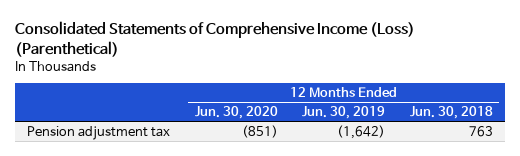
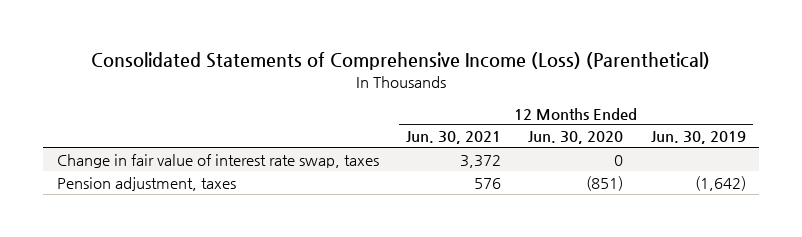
[409,106,493,120] Jun. 30, 2018 -> none
none -> [405,131,501,145] Jun. 30, 2021
none -> [56,153,379,168] Change in fair value of interest rate swap, taxes
[26,126,170,141] Pension adjustment tax -> [56,176,236,191] Pension adjustment, taxes

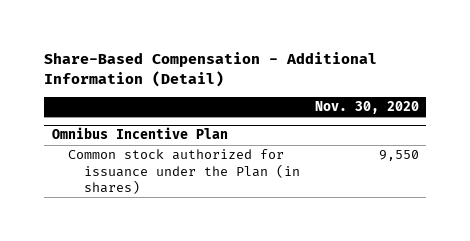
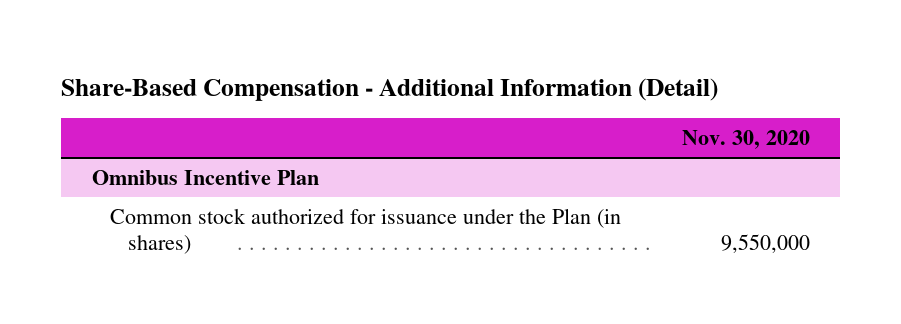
[378,150,419,162] 9,550 -> [720,234,810,254] 9,550,000

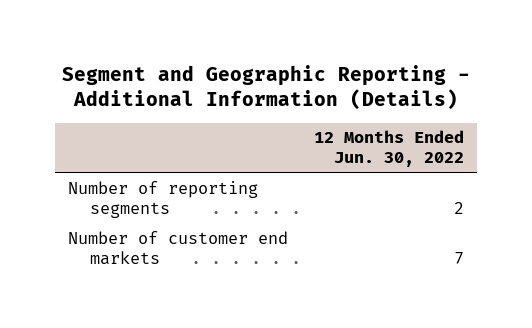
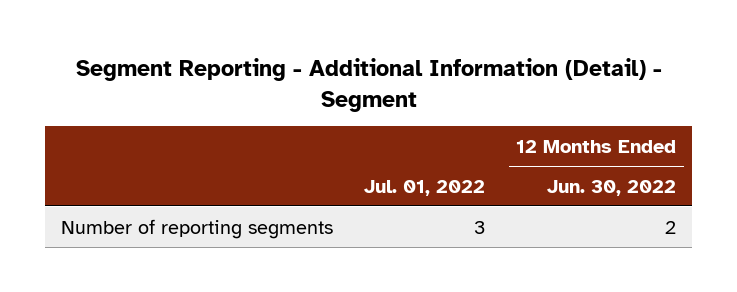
[62,64,471,111] Segment and Geographic Reporting - Additional Information (Details) -> [75,57,662,112] Segment Reporting - Additional Information (Detail) - Segment
none -> [364,179,486,196] Jul. 01, 2022
[68,230,289,265] Number of customer end markets -> none

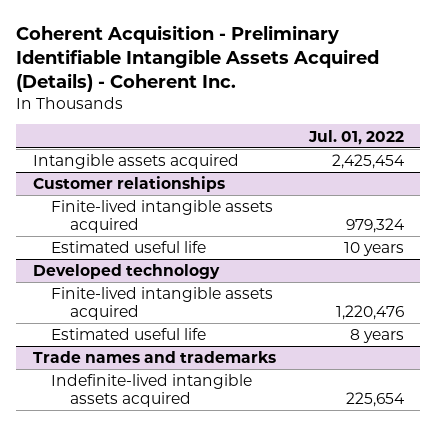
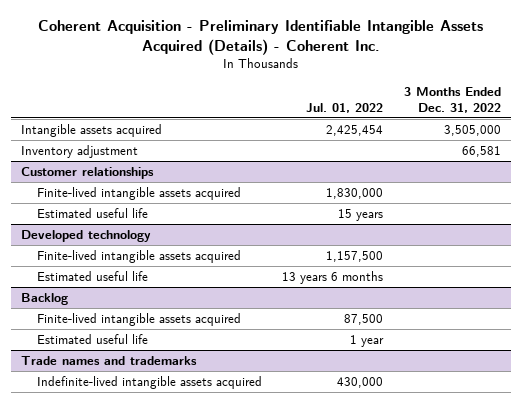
none -> [404,86,502,113] 3 Months Ended Dec. 31, 2022
none -> [21,144,139,158] Inventory adjustment
[345,218,405,234] 979,324 -> [326,187,384,199] 1,830,000
[343,242,404,257] 10 years -> [338,208,384,221] 15 years
[335,305,404,321] 1,220,476 -> [326,250,384,262] 1,157,500
[349,329,404,344] 8 years -> [282,270,384,284] 13 years 6 months
none -> [21,292,69,305] Backlog
none -> [36,312,241,326] Finite-lived intangible assets acquired
none -> [36,333,148,344] Estimated useful life
[345,392,405,408] 225,654 -> [337,376,384,388] 430,000

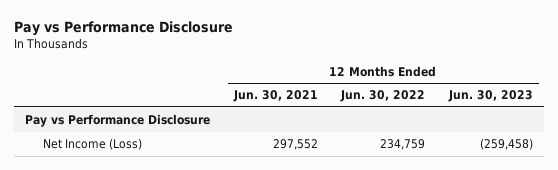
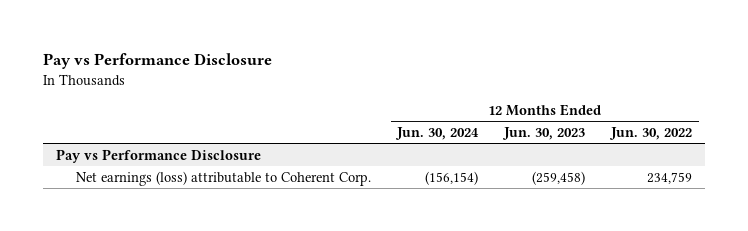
[232,90,318,103] Jun. 30, 2021 -> none
none -> [395,126,480,140] Jun. 30, 2024
[43,138,143,151] Net Income (Loss) -> [76,170,372,186] Net earnings (loss) attributable to Coherent Corp.

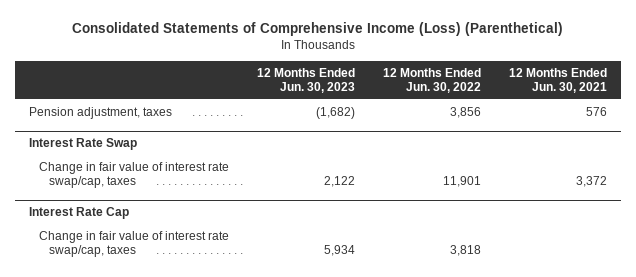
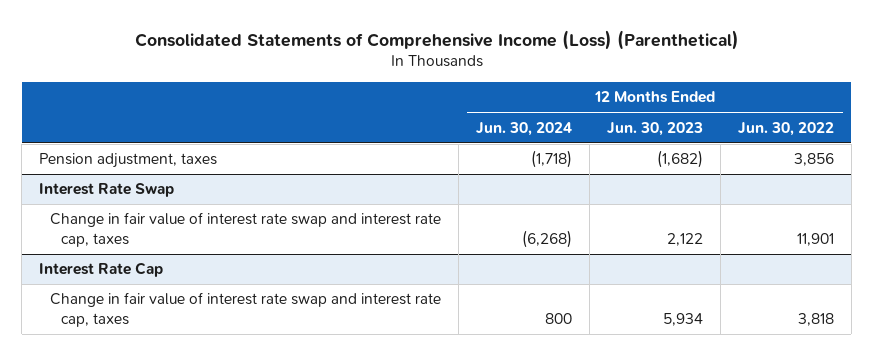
[508,67,607,93] 12 Months Ended Jun. 30, 2021 -> none
none -> [476,121,573,136] Jun. 30, 2024
[38,161,229,189] Change in fair value of interest rate swap/cap, taxes -> [50,212,442,247] Change in fair value of interest rate swap and interest rate cap, taxes
[38,230,229,258] Change in fair value of interest rate swap/cap, taxes -> [50,292,442,327] Change in fair value of interest rate swap and interest rate cap, taxes

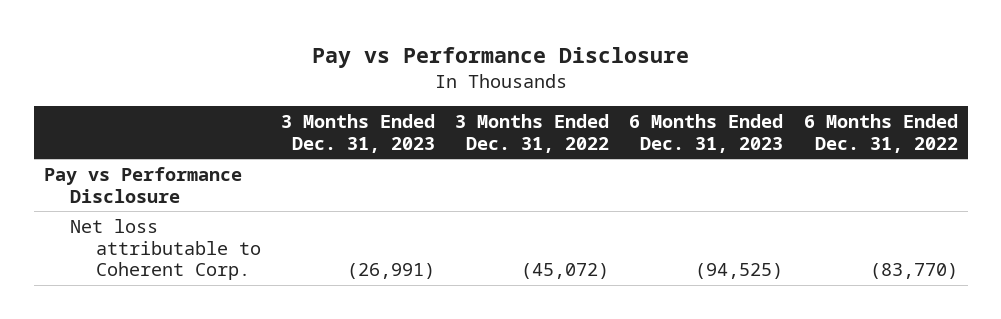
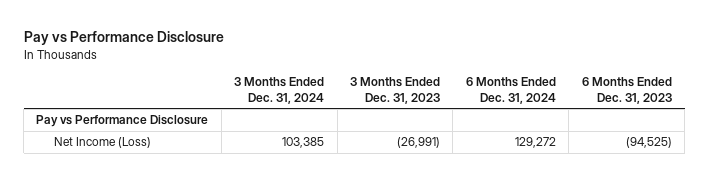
[455,113,610,153] 3 Months Ended Dec. 31, 2022 -> none
[803,113,958,153] 6 Months Ended Dec. 31, 2022 -> none
none -> [234,77,325,104] 3 Months Ended Dec. 31, 2024
none -> [465,77,556,104] 6 Months Ended Dec. 31, 2024
[70,218,262,281] Net loss attributable to Coherent Corp. -> [54,137,152,149] Net Income (Loss)

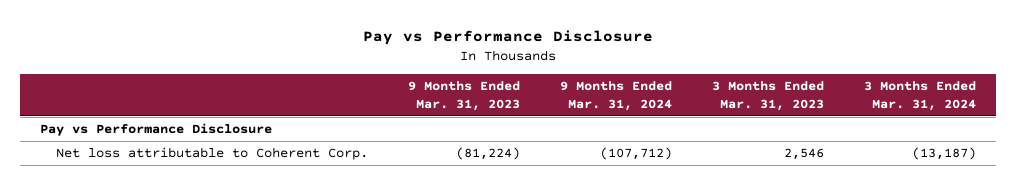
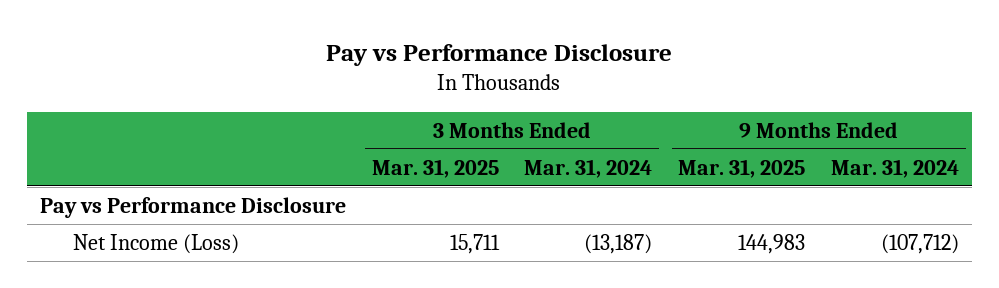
[407,81,520,111] 9 Months Ended Mar. 31, 2023 -> none
[712,81,825,111] 3 Months Ended Mar. 31, 2023 -> none
none -> [371,158,499,178] Mar. 31, 2025
none -> [678,158,806,178] Mar. 31, 2025
[55,147,368,161] Net loss attributable to Coherent Corp. -> [73,233,240,254] Net Income (Loss)

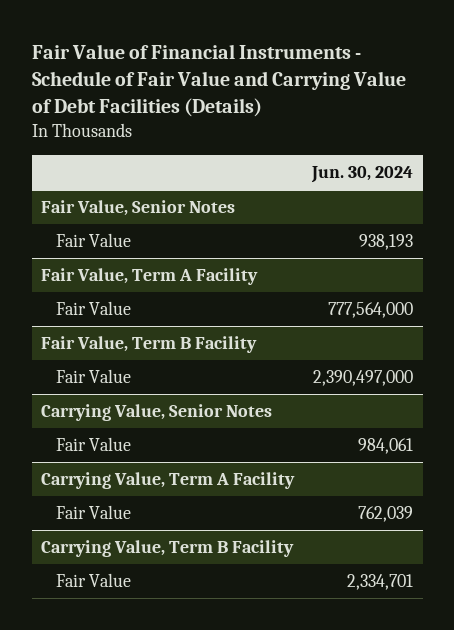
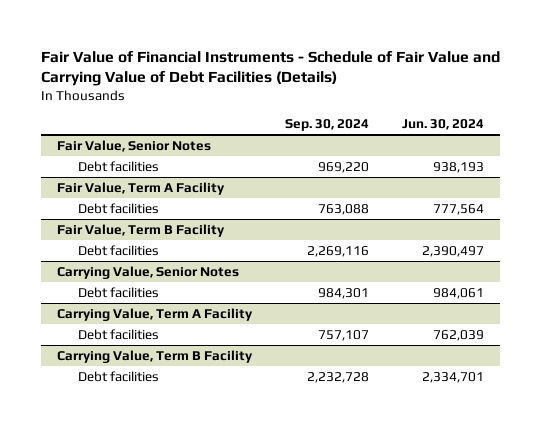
none -> [285,119,370,132] Sep. 30, 2024
[56,233,132,248] Fair Value -> [78,160,160,172] Debt facilities
[56,301,132,316] Fair Value -> none
none -> [78,202,160,214] Debt facilities
[56,369,132,384] Fair Value -> none
none -> [78,244,160,256] Debt facilities
[56,437,132,452] Fair Value -> [78,286,160,298] Debt facilities
[56,505,132,520] Fair Value -> [78,328,160,340] Debt facilities
[56,573,132,588] Fair Value -> [78,370,160,382] Debt facilities

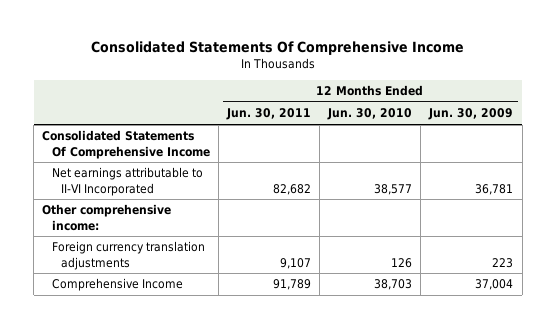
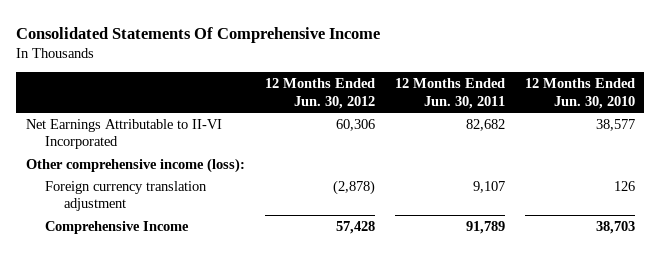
[428,108,514,121] Jun. 30, 2009 -> none
none -> [265,77,376,109] 12 Months Ended Jun. 30, 2012
[42,130,210,159] Consolidated Statements Of Comprehensive Income -> none
[51,167,203,196] Net earnings attributable to II-VI Incorporated -> [26,118,223,150] Net Earnings Attributable to II-VI Incorporated
[42,204,172,231] Other comprehensive income: -> [26,157,246,173] Other comprehensive income (loss):
[51,241,205,270] Foreign currency translation adjustments -> [45,180,208,212] Foreign currency translation adjustment

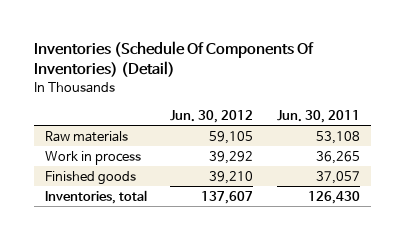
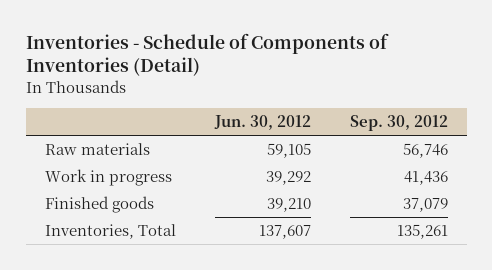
[33,41,314,78] Inventories (Schedule Of Components Of Inventories) (Detail) -> [25,32,389,77] Inventories - Schedule of Components of Inventories (Detail)
[276,110,360,124] Jun. 30, 2011 -> none
none -> [349,114,448,131] Sep. 30, 2012
[45,150,142,165] Work in process -> [44,169,172,187] Work in progress
[45,189,148,204] Inventories, total -> [44,224,176,240] Inventories, Total

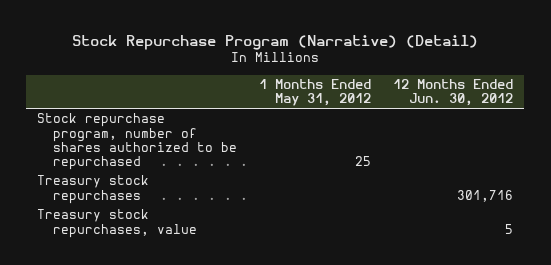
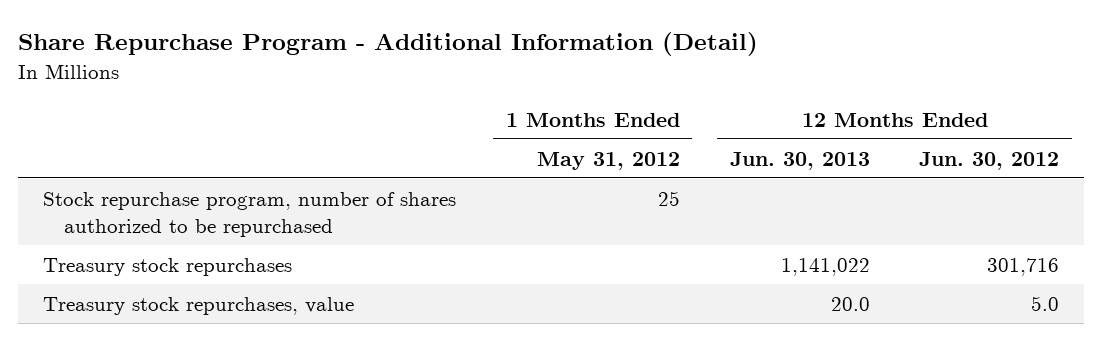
[72,34,479,50] Stock Repurchase Program (Narrative) (Detail) -> [17,32,758,57] Share Repurchase Program - Additional Information (Detail)
none -> [729,151,870,170] Jun. 30, 2013
[505,223,514,234] 5 -> [1031,295,1060,311] 5.0

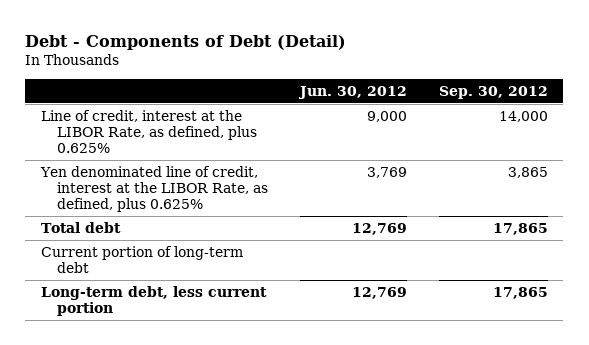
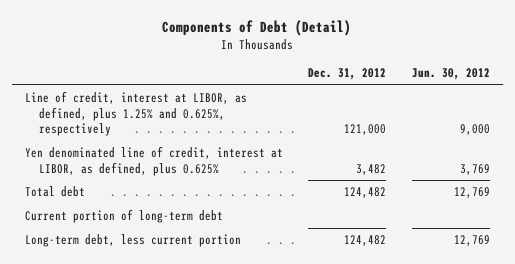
[25,34,347,50] Debt - Components of Debt (Detail) -> [162,19,352,36] Components of Debt (Detail)
[438,85,548,99] Sep. 30, 2012 -> none
none -> [308,68,387,81] Dec. 31, 2012
[41,109,257,154] Line of credit, interest at the LIBOR Rate, as defined, plus 0.625% -> [24,91,247,137] Line of credit, interest at LIBOR, as defined, plus 1.25% and 0.625%, respectively
[40,165,268,213] Yen denominated line of credit, interest at the LIBOR Rate, as defined, plus 0.625% -> [24,146,283,176] Yen denominated line of credit, interest at LIBOR, as defined, plus 0.625%

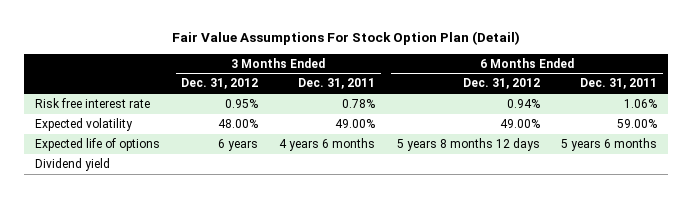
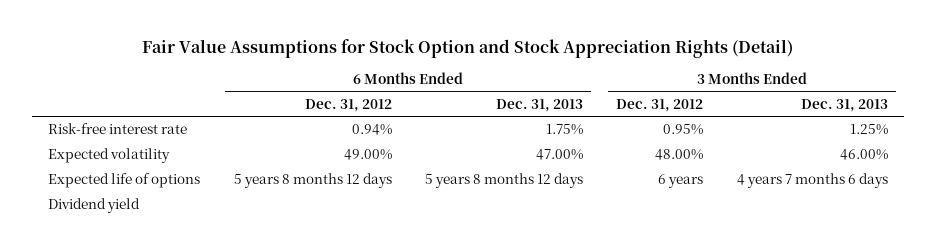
[171,31,520,46] Fair Value Assumptions For Stock Option Plan (Detail) -> [142,39,794,59] Fair Value Assumptions for Stock Option and Stock Appreciation Rights (Detail)
[298,78,376,90] Dec. 31, 2011 -> none
[580,78,658,90] Dec. 31, 2011 -> none
none -> [496,99,584,113] Dec. 31, 2013
none -> [800,99,888,113] Dec. 31, 2013
[34,97,150,108] Risk free interest rate -> [48,123,188,135] Risk-free interest rate

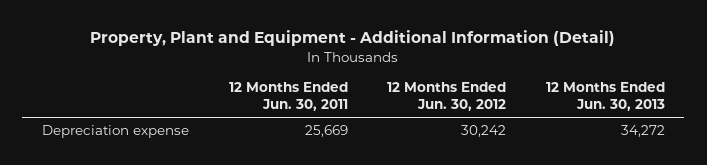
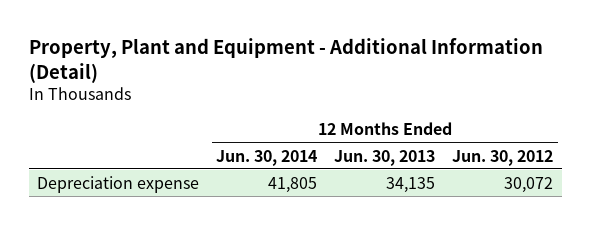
[228,82,348,112] 12 Months Ended Jun. 30, 2011 -> none
none -> [216,149,318,166] Jun. 30, 2014
[461,125,507,138] 30,242 -> [504,176,554,193] 30,072
[620,125,665,138] 34,272 -> [386,176,436,193] 34,135

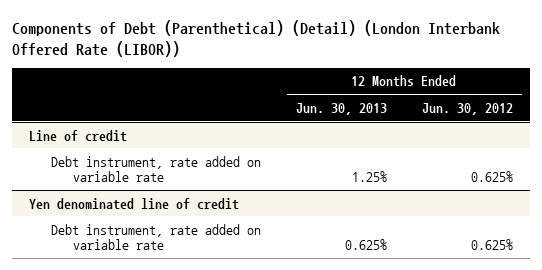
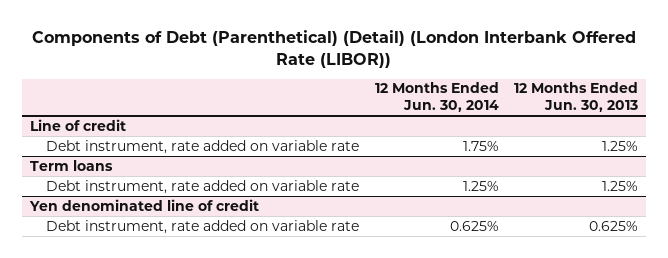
[421,102,513,115] Jun. 30, 2012 -> none
none -> [374,82,499,113] 12 Months Ended Jun. 30, 2014
none -> [29,159,113,171] Term loans
none -> [46,179,360,194] Debt instrument, rate added on variable rate

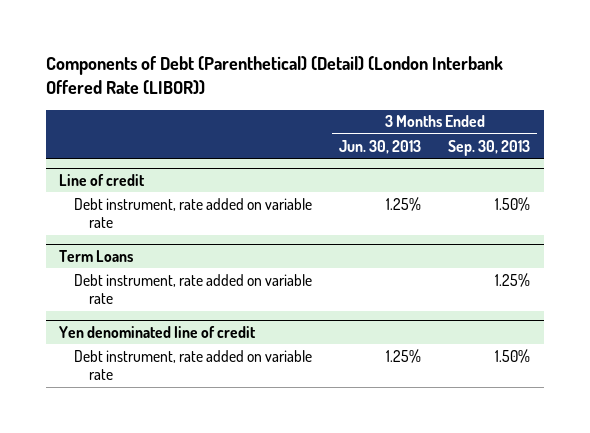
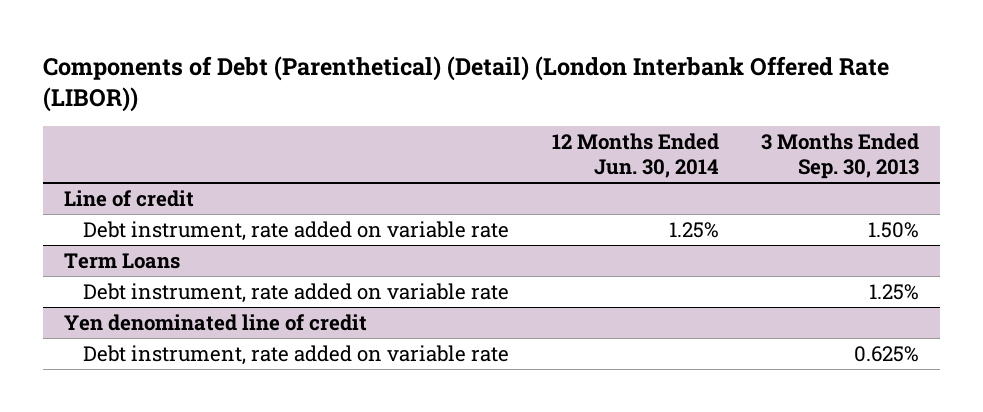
[339,139,422,154] Jun. 30, 2013 -> none
none -> [551,133,719,179] 12 Months Ended Jun. 30, 2014
[495,348,531,363] 1.50% -> [854,345,920,362] 0.625%

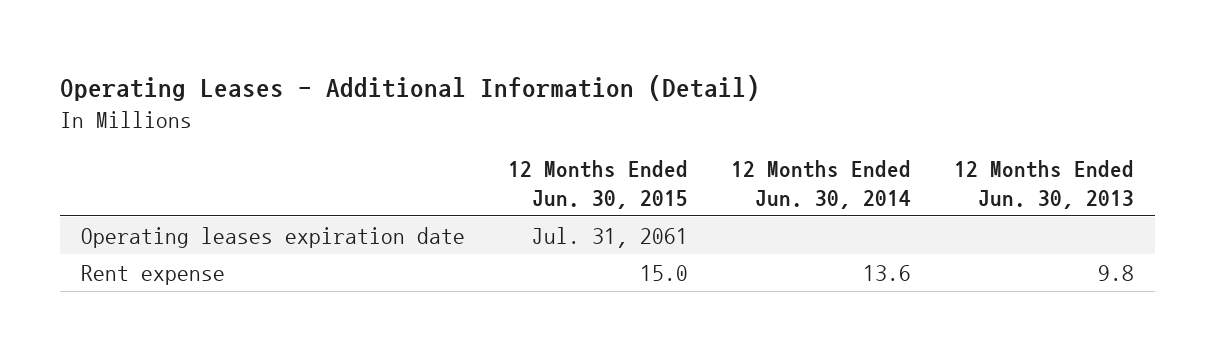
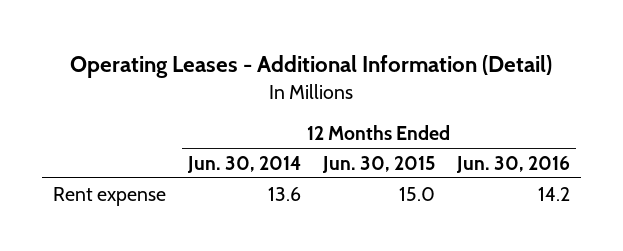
[953,159,1134,209] 12 Months Ended Jun. 30, 2013 -> none
none -> [456,155,571,173] Jun. 30, 2016
[81,226,466,248] Operating leases expiration date -> none

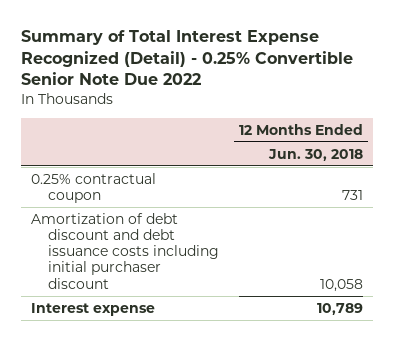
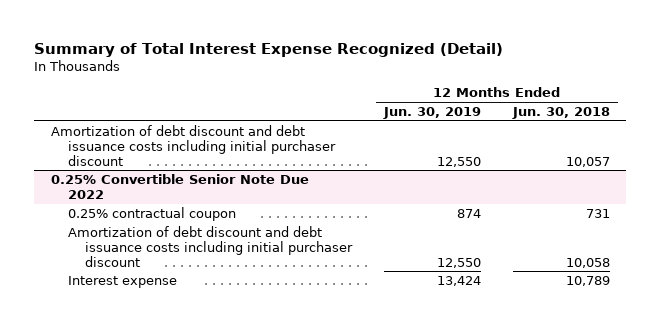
[20,30,353,86] Summary of Total Interest Expense Recognized (Detail) - 0.25% Convertible Senior Note Due 2022 -> [34,42,504,57] Summary of Total Interest Expense Recognized (Detail)
none -> [383,107,482,120] Jun. 30, 2019
none -> [50,125,336,166] Amortization of debt discount and debt issuance costs including initial purchaser discount
none -> [50,174,309,199] 0.25% Convertible Senior Note Due 2022

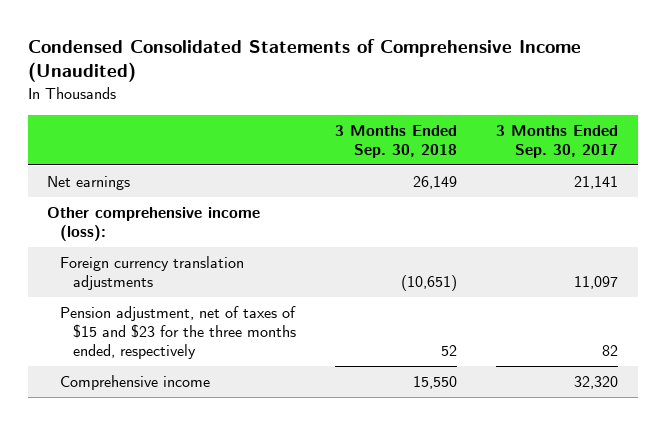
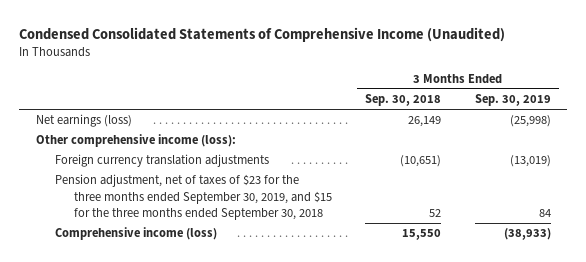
[496,124,619,158] 3 Months Ended Sep. 30, 2017 -> none
none -> [474,94,551,107] Sep. 30, 2019
[47,176,131,191] Net earnings -> [35,114,132,128] Net earnings (loss)
[60,306,297,360] Pension adjustment, net of taxes of $15 and $23 for the three months ended, respectively -> [54,174,332,221] Pension adjustment, net of taxes of $23 for the three months ended September 30, 2019, and $15 for the three months ended September 30, 2018
[60,375,211,391] Comprehensive income -> [54,227,217,241] Comprehensive income (loss)

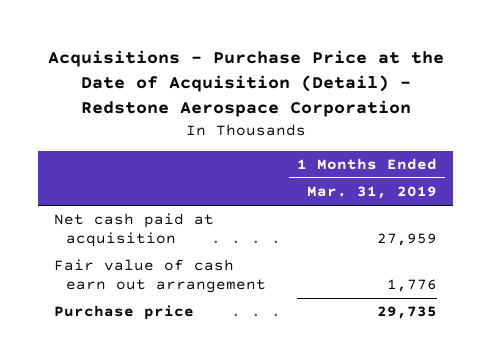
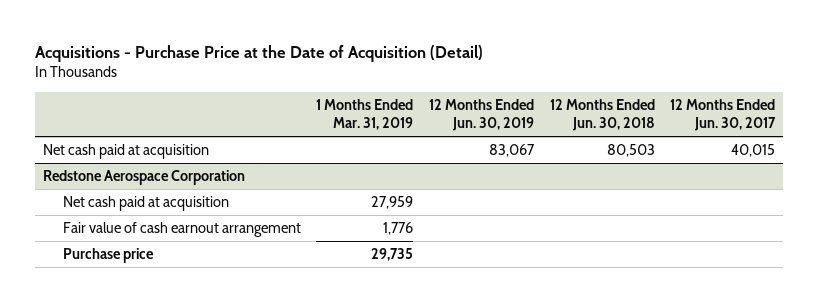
[47,50,444,118] Acquisitions - Purchase Price at the Date of Acquisition (Detail) - Redstone Aerospace Corporation -> [35,44,484,62] Acquisitions - Purchase Price at the Date of Acquisition (Detail)
none -> [429,98,535,132] 12 Months Ended Jun. 30, 2019
none -> [549,98,655,132] 12 Months Ended Jun. 30, 2018
none -> [670,98,777,132] 12 Months Ended Jun. 30, 2017
none -> [43,144,210,160] Net cash paid at acquisition
none -> [43,170,246,186] Redstone Aerospace Corporation
[53,259,266,294] Fair value of cash earn out arrangement -> [62,222,301,238] Fair value of cash earnout arrangement

